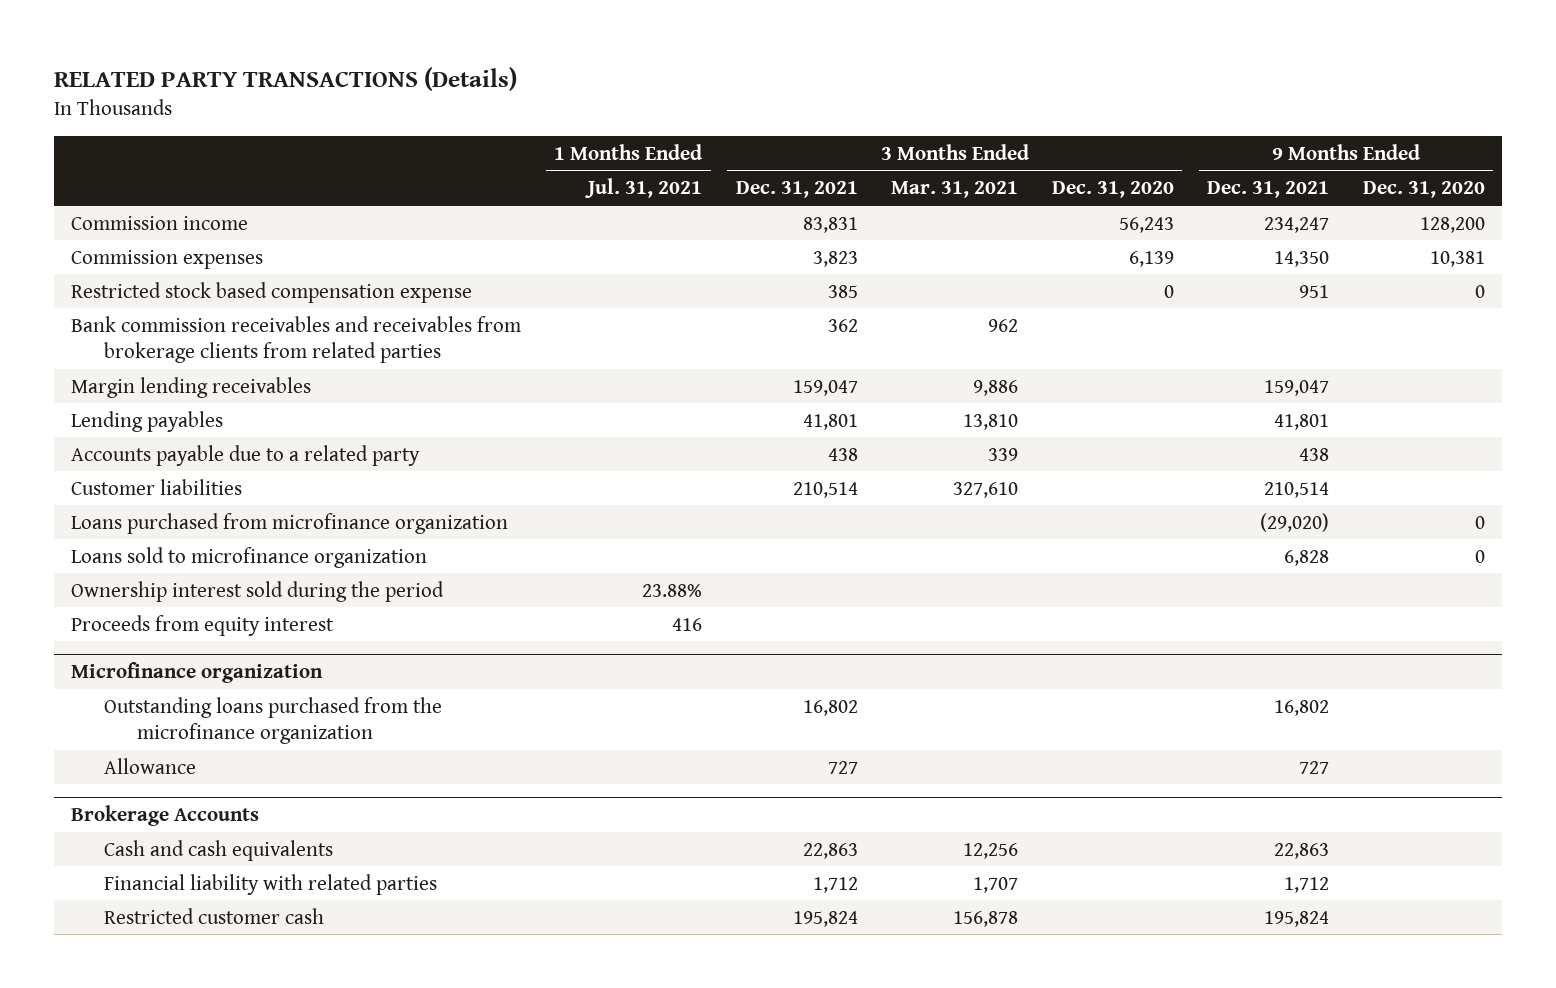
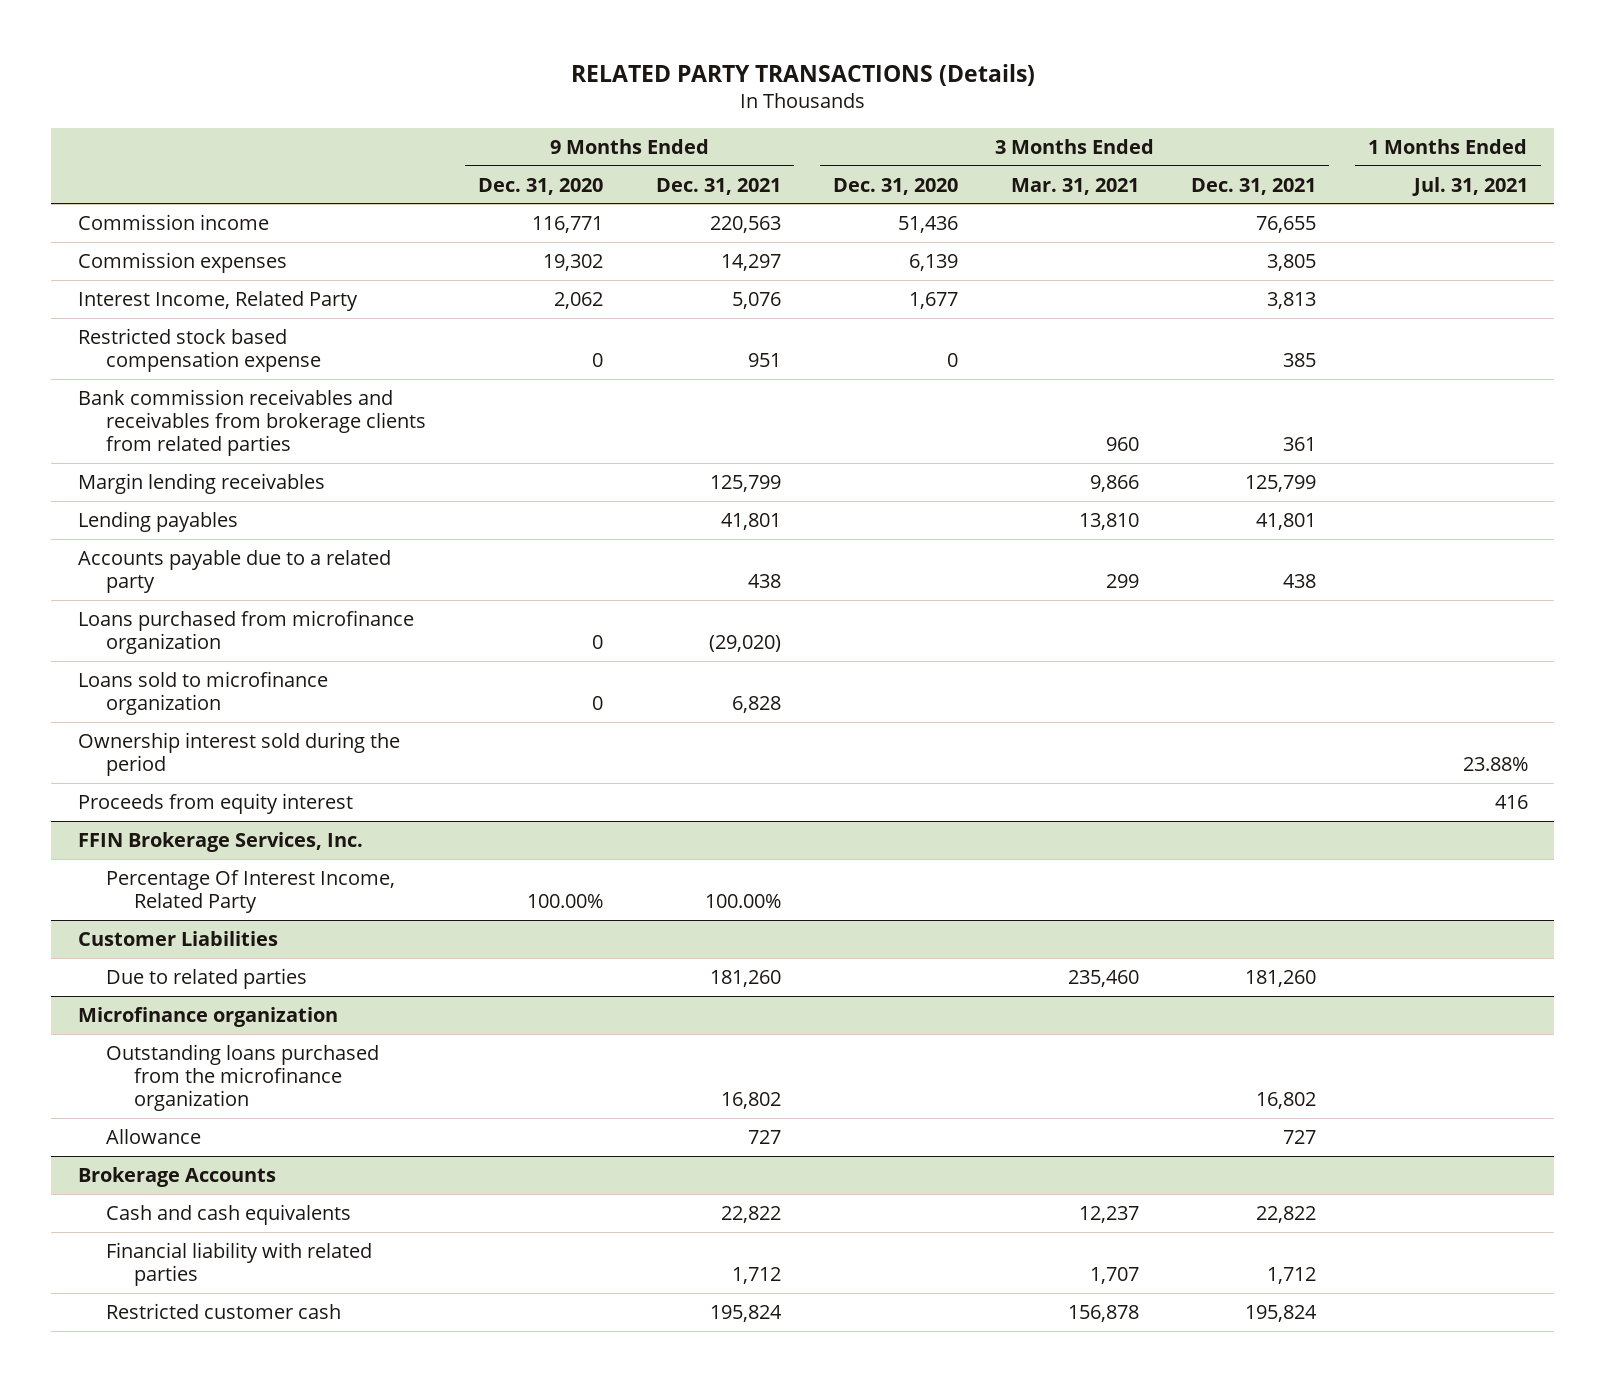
[802,216,858,233] 83,831 -> [1256,215,1317,233] 76,655
[1118,216,1174,233] 56,243 -> [898,215,959,233] 51,436
[1264,216,1330,233] 234,247 -> [709,215,781,233] 220,563
[1419,216,1485,233] 128,200 -> [532,215,604,233] 116,771
[812,250,858,267] 3,823 -> [1267,253,1317,271] 3,805
[1274,250,1330,267] 14,350 -> [720,253,781,271] 14,297
[1429,250,1485,267] 10,381 -> [543,253,604,271] 19,302
none -> [77,290,358,311] Interest Income, Related Party
[827,318,858,332] 362 -> [1283,437,1317,452] 361
[988,318,1019,332] 962 -> [1105,437,1139,452] 960
[792,379,858,396] 159,047 -> [1245,474,1317,492] 125,799
[973,379,1019,396] 9,886 -> [1089,474,1139,492] 9,866
[1264,379,1330,396] 159,047 -> [709,474,781,492] 125,799
[70,478,242,495] Customer liabilities -> none
[988,447,1019,461] 339 -> [1105,573,1139,588] 299
none -> [77,831,363,852] FFIN Brokerage Services, Inc.
none -> [105,869,395,913] Percentage Of Interest Income, Related Party
none -> [77,930,278,946] Customer Liabilities
none -> [105,967,307,989] Due to related parties
[802,842,858,859] 22,863 -> [1256,1205,1317,1223] 22,822
[963,842,1019,859] 12,256 -> [1078,1205,1139,1223] 12,237
[1274,842,1330,859] 22,863 -> [720,1205,781,1223] 22,822

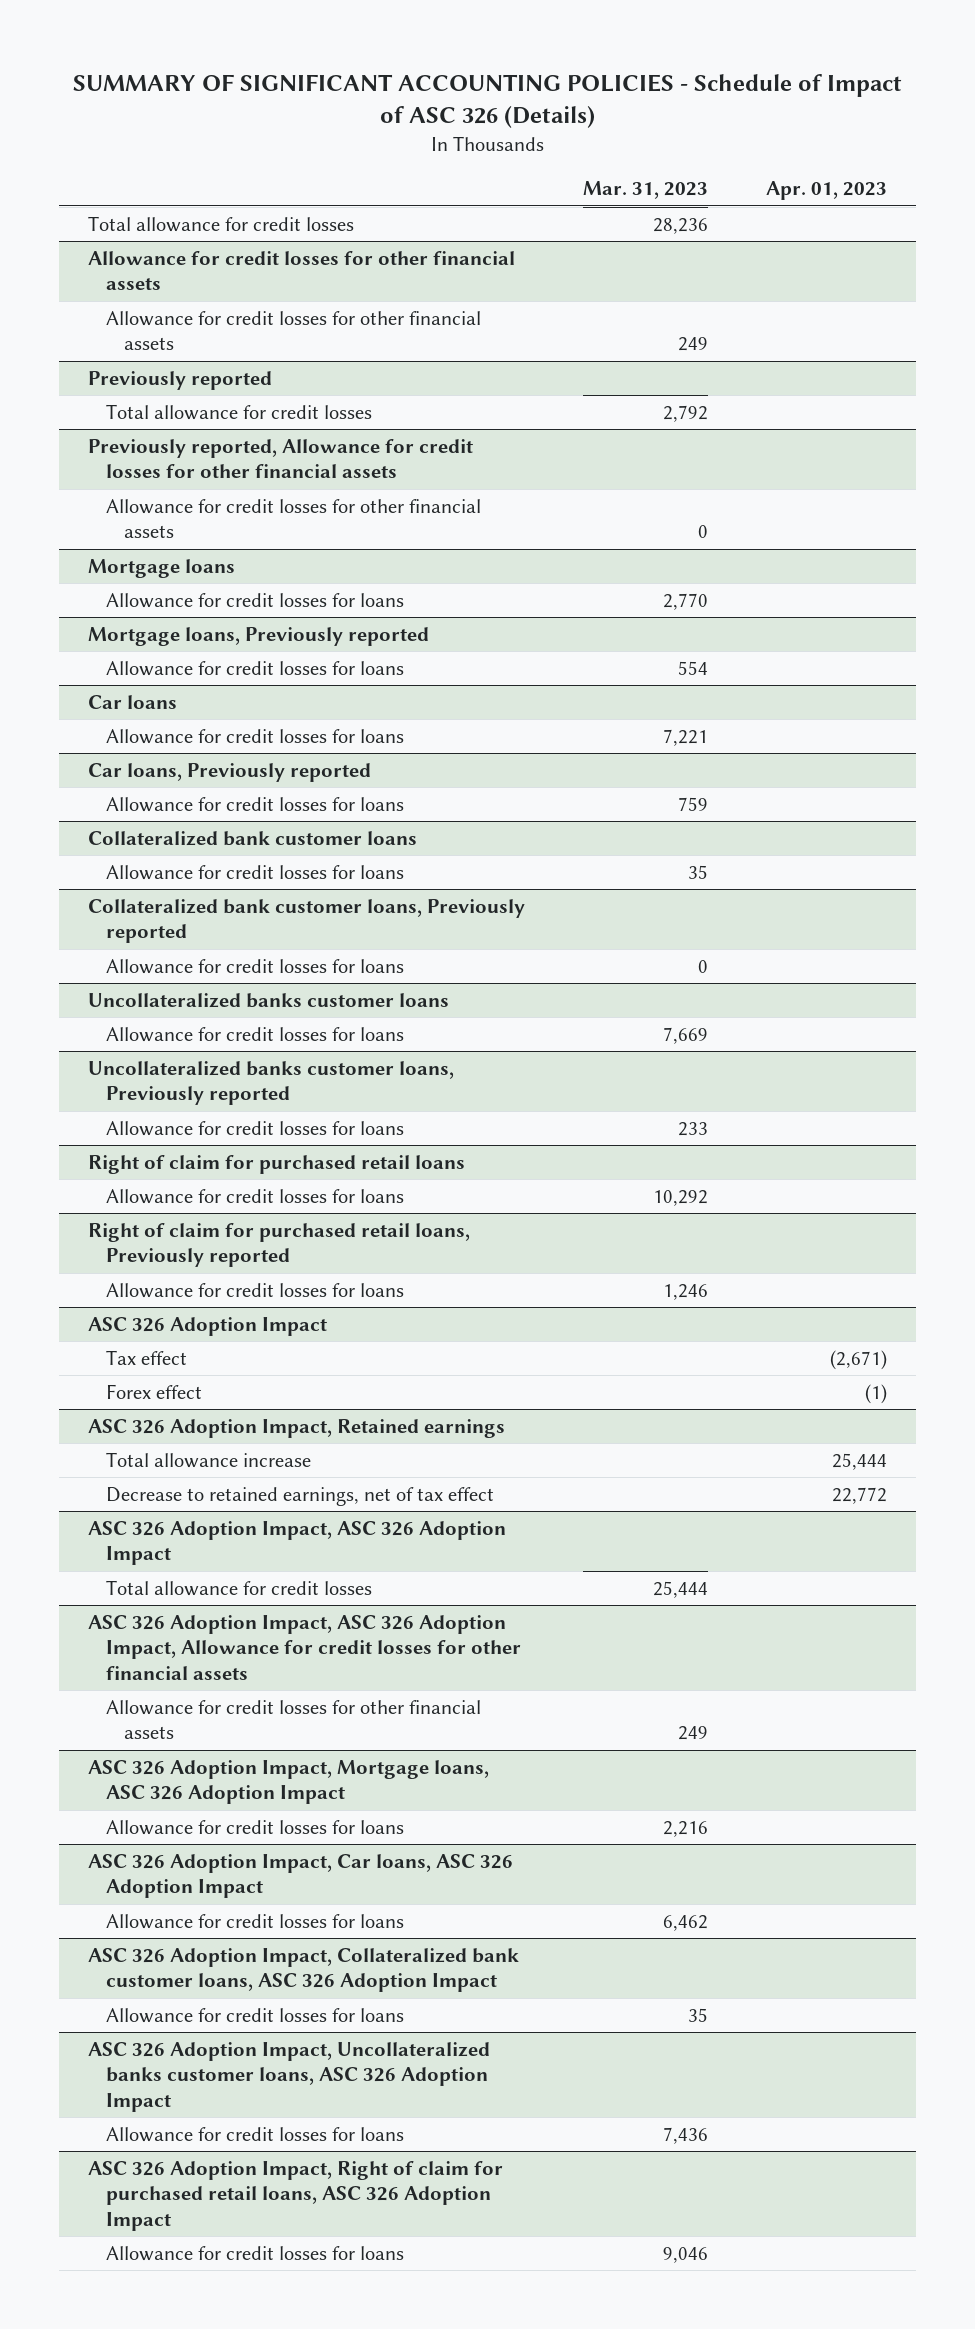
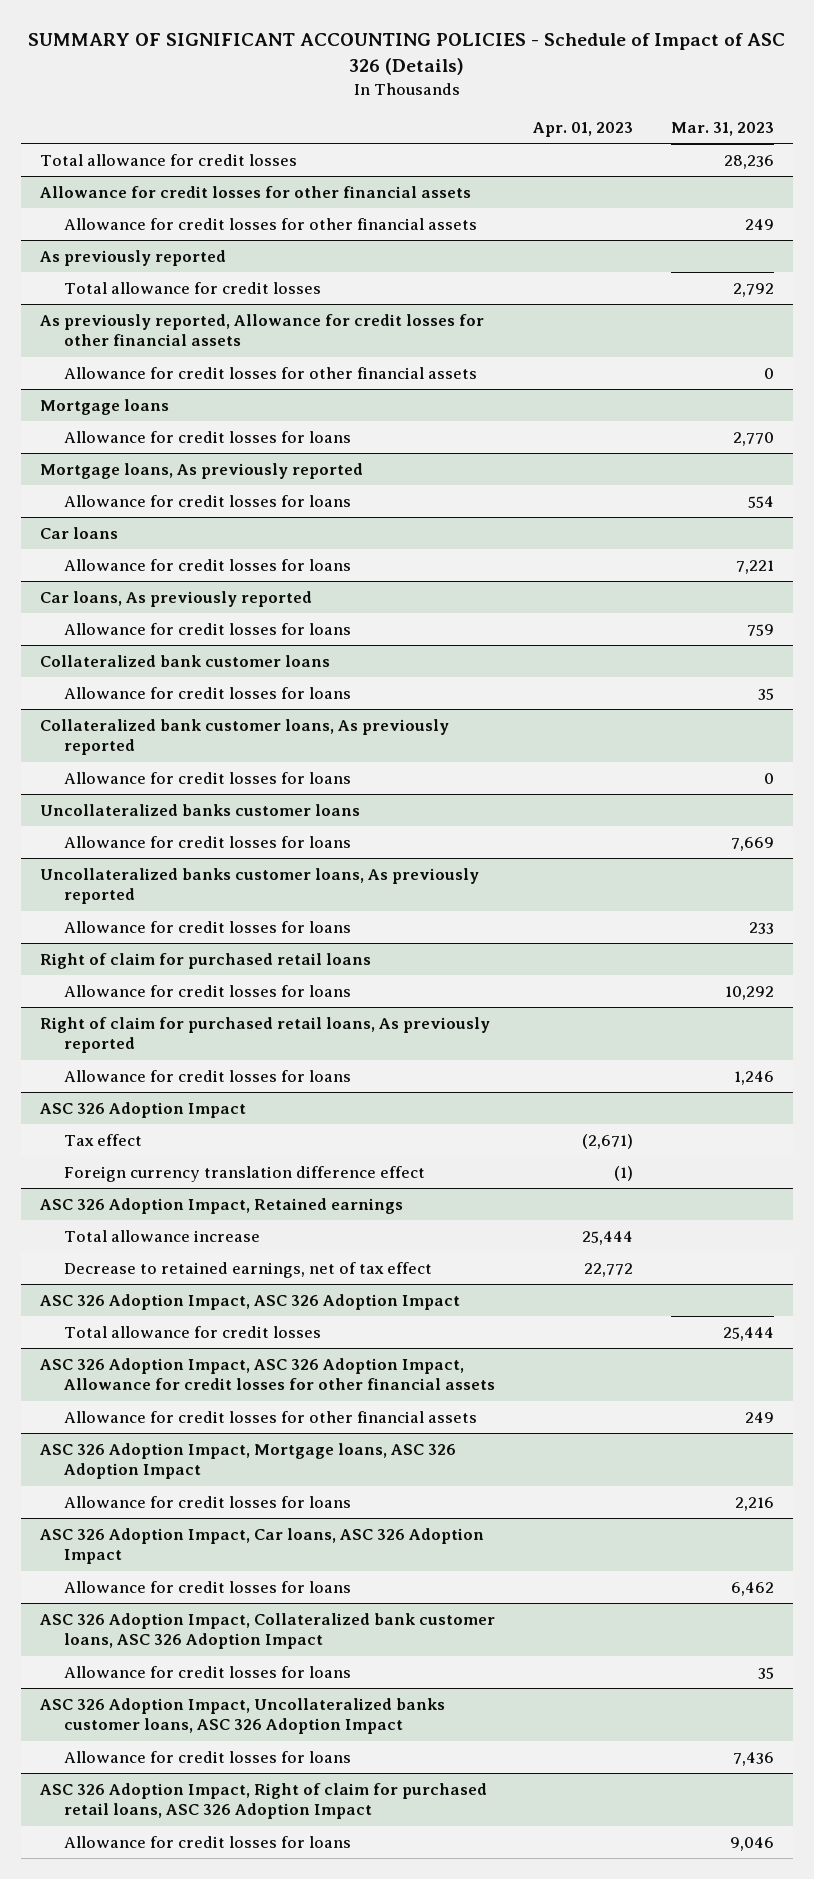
[87,370,272,390] Previously reported -> [39,249,226,266] As previously reported
[87,438,473,479] Previously reported, Allowance for credit losses for other financial assets -> [39,313,484,347] As previously reported, Allowance for credit losses for other financial assets
[87,626,429,646] Mortgage loans, Previously reported -> [39,462,363,479] Mortgage loans, As previously reported
[87,762,371,782] Car loans, Previously reported -> [39,590,312,607] Car loans, As previously reported
[87,898,525,944] Collateralized bank customer loans, Previously reported -> [39,718,449,756] Collateralized bank customer loans, As previously reported
[87,1060,454,1106] Uncollateralized banks customer loans, Previously reported -> [39,867,479,905] Uncollateralized banks customer loans, As previously reported
[87,1222,470,1268] Right of claim for purchased retail loans, Previously reported -> [39,1016,490,1054] Right of claim for purchased retail loans, As previously reported
[105,1383,202,1399] Forex effect -> [63,1165,425,1182] Foreign currency translation difference effect

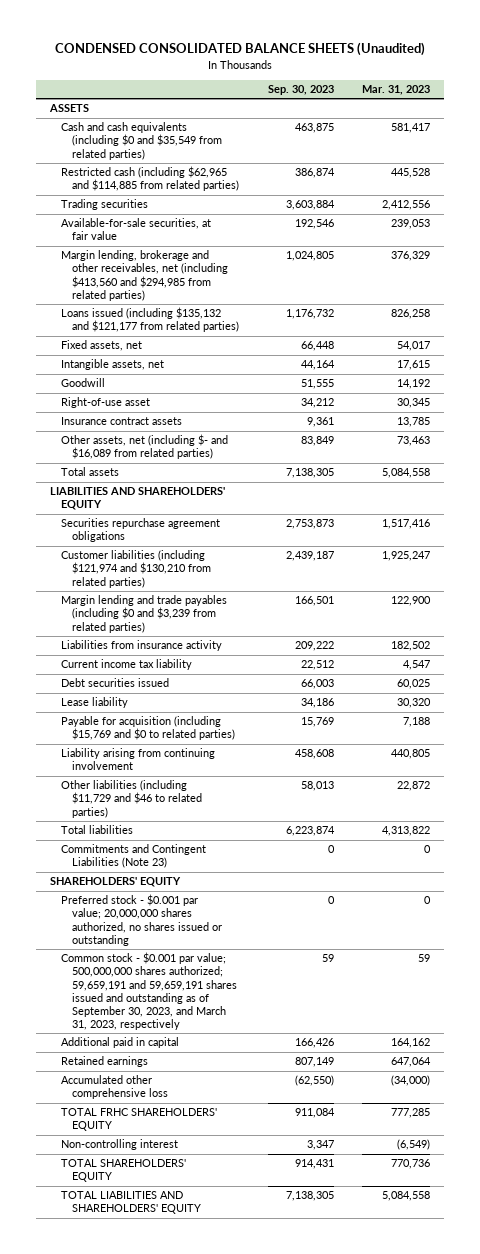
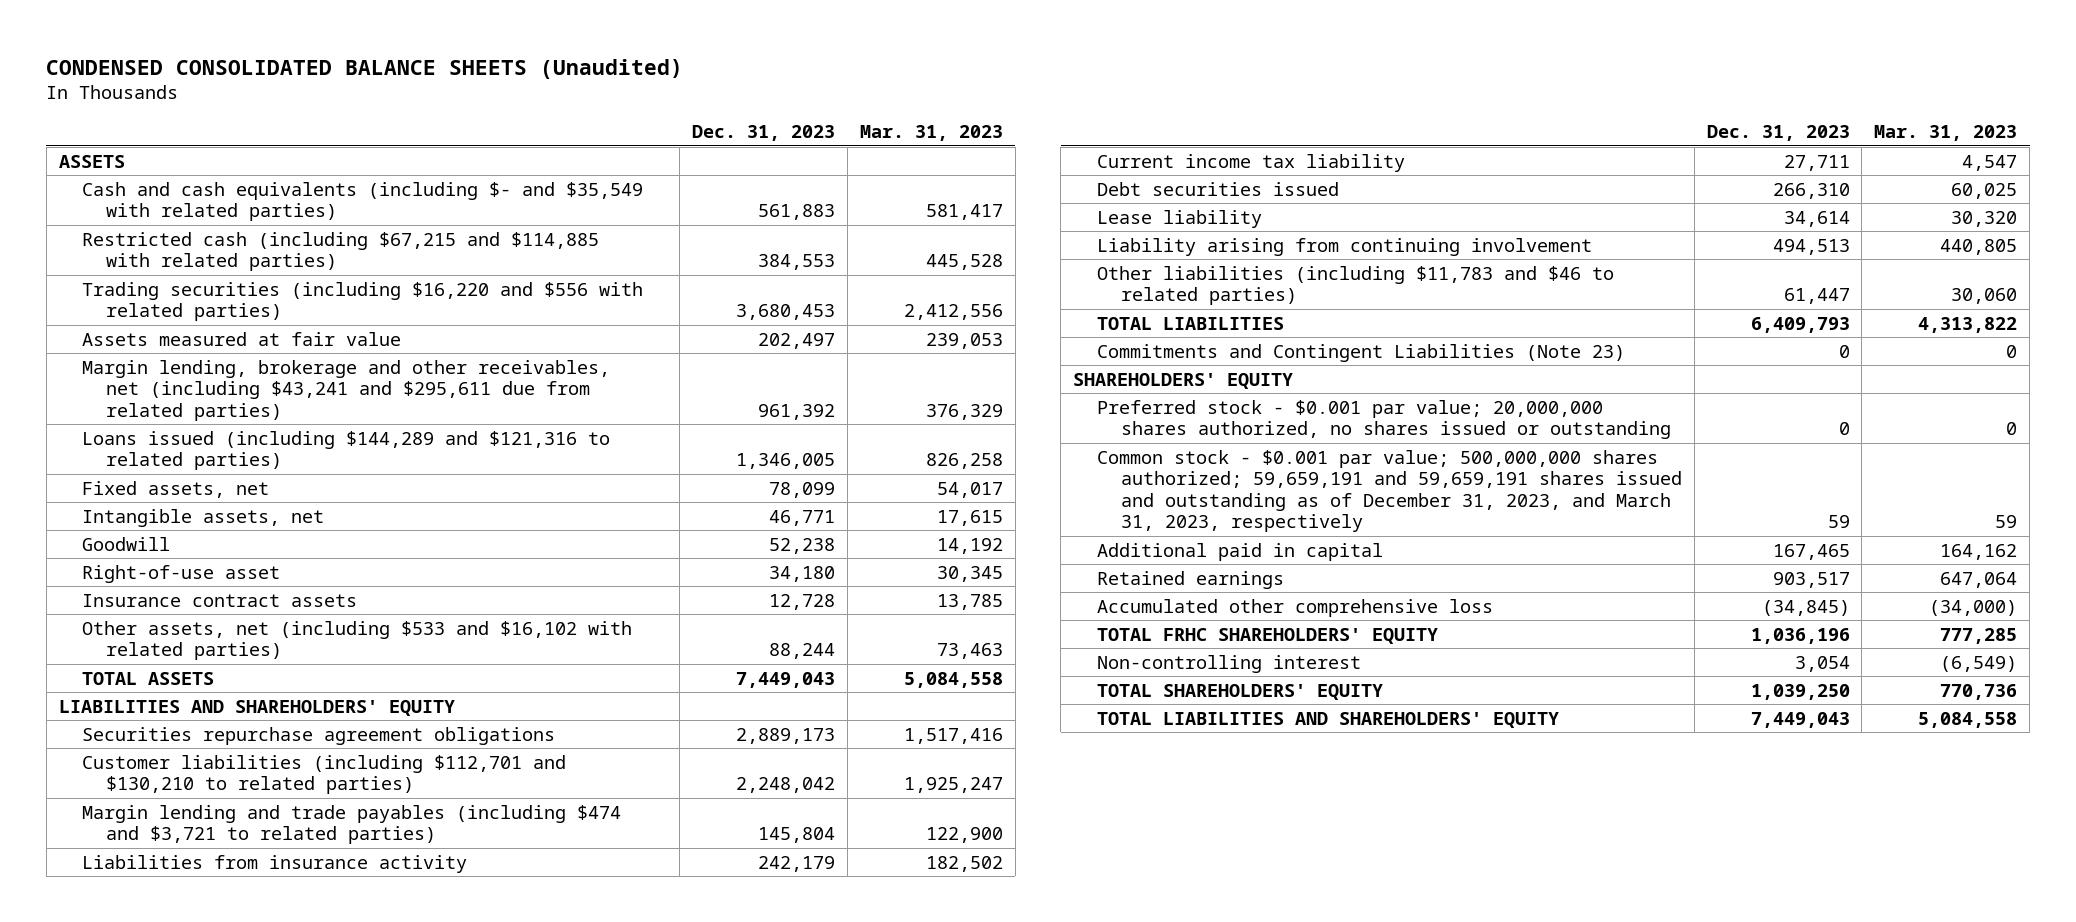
[267,85,334,96] Sep. 30, 2023 -> none
none -> [692,125,836,142] Dec. 31, 2023
[61,122,223,160] Cash and cash equivalents (including $0 and $35,549 from related parties) -> [82,181,644,222] Cash and cash equivalents (including $- and $35,549 with related parties)
[61,166,240,192] Restricted cash (including $62,965 and $114,885 from related parties) -> [82,231,600,272] Restricted cash (including $67,215 and $114,885 with related parties)
[61,199,149,211] Trading securities -> [82,281,644,322] Trading securities (including $16,220 and $556 with related parties)
[61,218,212,241] Available-for-sale securities, at fair value -> [82,331,402,346] Assets measured at fair value
[61,250,229,301] Margin lending, brokerage and other receivables, net (including $413,560 and $294,985 from related parties) -> [82,359,611,421] Margin lending, brokerage and other receivables, net (including $43,241 and $295,611 due from related parties)
[61,307,240,333] Loans issued (including $135,132 and $121,177 from related parties) -> [82,430,611,471] Loans issued (including $144,289 and $121,316 to related parties)
[61,434,229,460] Other assets, net (including $- and $16,089 from related parties) -> [82,620,633,661] Other assets, net (including $533 and $16,102 with related parties)
[61,467,120,477] Total assets -> [82,671,215,685] TOTAL ASSETS
[61,550,212,588] Customer liabilities (including $121,974 and $130,210 from related parties) -> [82,754,567,795] Customer liabilities (including $112,701 and $130,210 to related parties)
[61,595,228,633] Margin lending and trade payables (including $0 and $3,239 from related parties) -> [82,804,622,845] Margin lending and trade payables (including $474 and $3,721 to related parties)
[61,716,236,741] Payable for acquisition (including $15,769 and $0 to related parties) -> none
[61,780,203,818] Other liabilities (including $11,729 and $46 to related parties) -> [1097,265,1615,306] Other liabilities (including $11,783 and $46 to related parties)
[396,781,430,792] 22,872 -> [1951,288,2018,305] 30,060
[61,825,134,835] Total liabilities -> [1097,316,1285,330] TOTAL LIABILITIES
[61,952,238,1030] Common stock - $0.001 par value; 500,000,000 shares authorized; 59,659,191 and 59,659,191 shares issued and outstanding as of September 30, 2023, and March 31, 2023, respectively -> [1097,449,1682,533] Common stock - $0.001 par value; 500,000,000 shares authorized; 59,659,191 and 59,659,191 shares issued and outstanding as of December 31, 2023, and March 31, 2023, respectively

